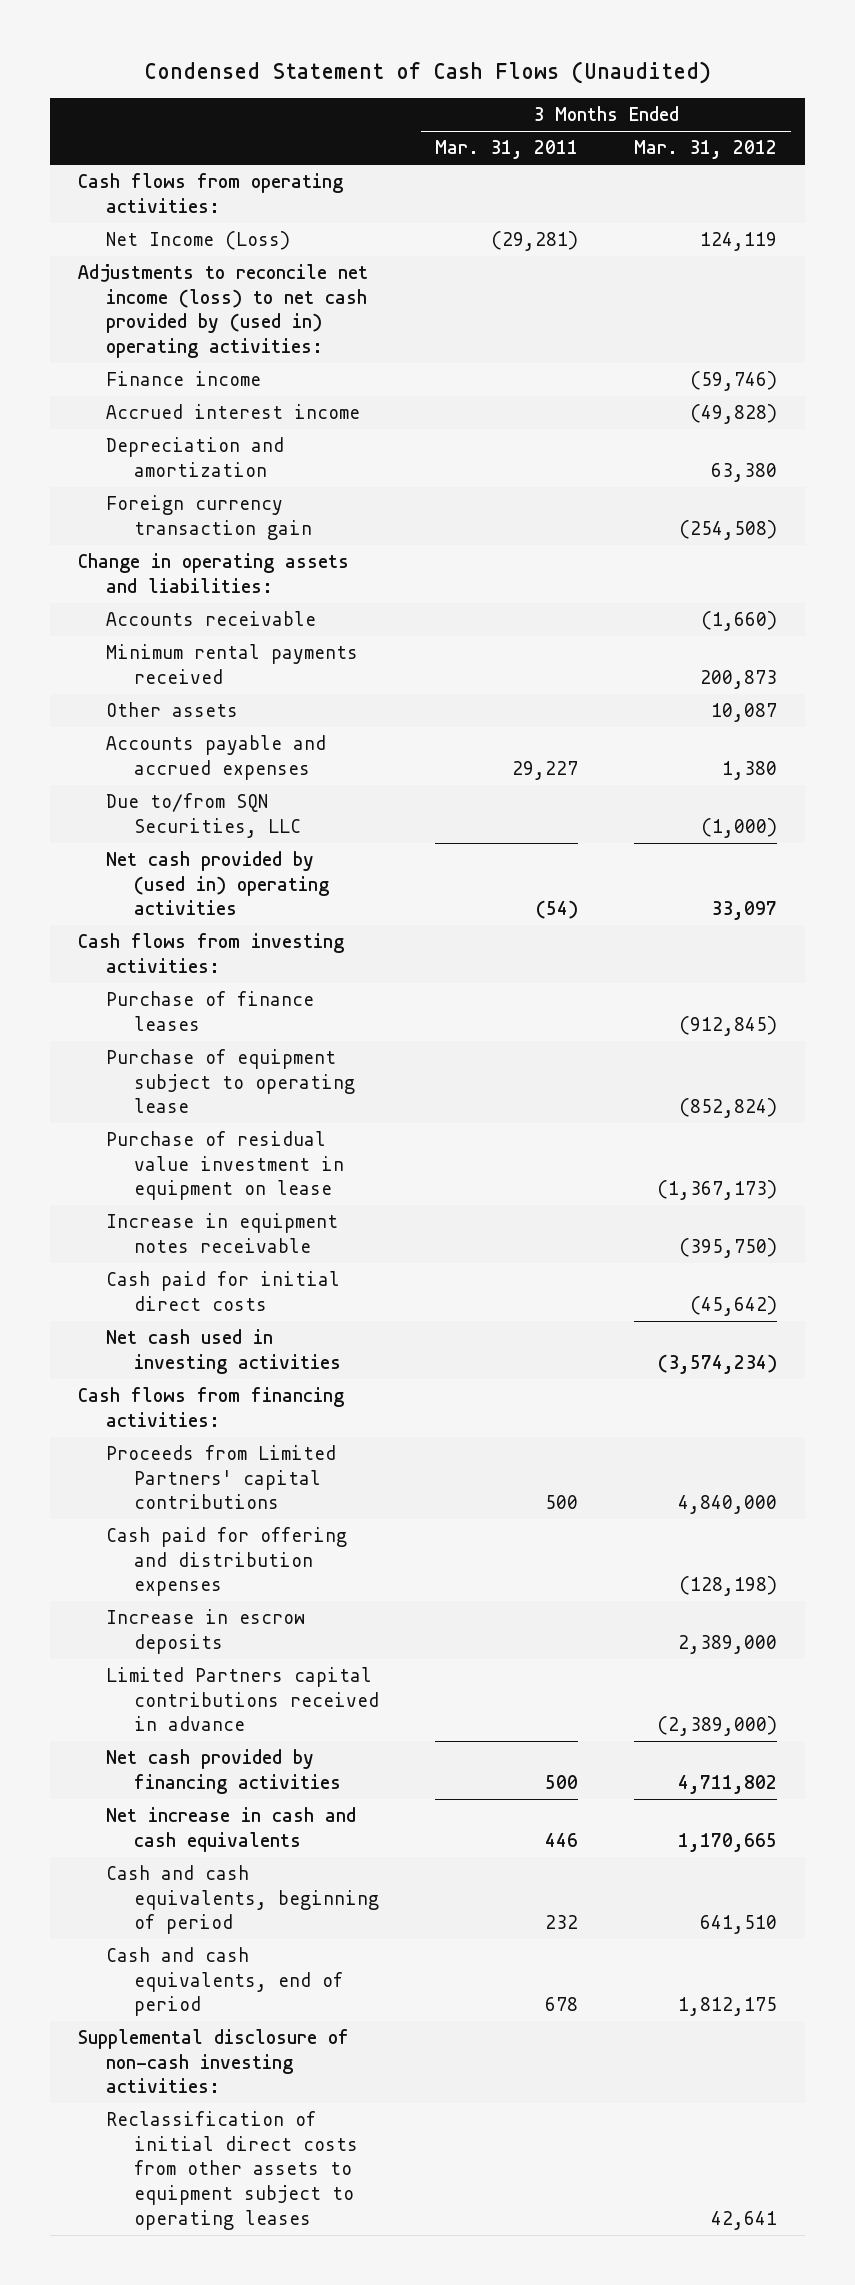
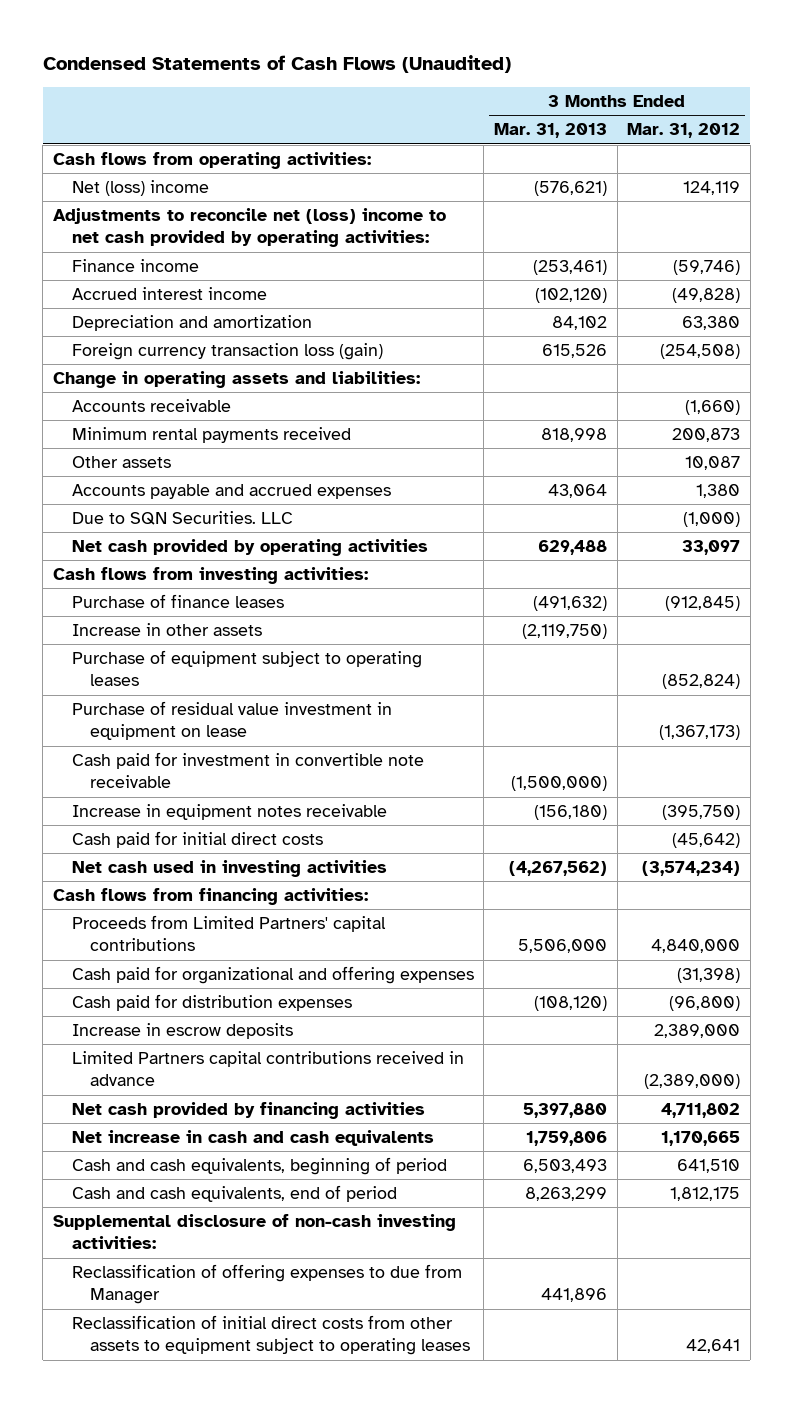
[143,61,711,85] Condensed Statement of Cash Flows (Unaudited) -> [42,54,511,73] Condensed Statements of Cash Flows (Unaudited)
[435,140,579,160] Mar. 31, 2011 -> none
none -> [493,123,607,139] Mar. 31, 2013
[105,230,290,250] Net Income (Loss) -> [71,180,209,197] Net (loss) income
[77,263,368,358] Adjustments to reconcile net income (loss) to net cash provided by (used in) operating activities: -> [53,208,447,248] Adjustments to reconcile net (loss) income to net cash provided by operating activities:
[105,494,312,540] Foreign currency transaction gain -> [71,343,383,361] Foreign currency transaction loss (gain)
[105,792,301,838] Due to/from SQN Securities, LLC -> [71,511,293,526] Due to SQN Securities. LLC
[105,850,329,916] Net cash provided by (used in) operating activities -> [71,539,428,557] Net cash provided by operating activities
none -> [71,623,262,637] Increase in other assets
[105,1048,355,1114] Purchase of equipment subject to operating lease -> [71,650,422,687] Purchase of equipment subject to operating leases
none -> [71,752,424,789] Cash paid for investment in convertible note receivable
[105,1526,347,1597] Cash paid for offering and distribution expenses -> [71,966,474,985] Cash paid for organizational and offering expenses
[679,1576,778,1597] (128,198) -> [677,968,741,984] (31,398)
none -> [71,994,352,1012] Cash paid for distribution expenses
none -> [71,1264,462,1305] Reclassification of offering expenses to due from Manager

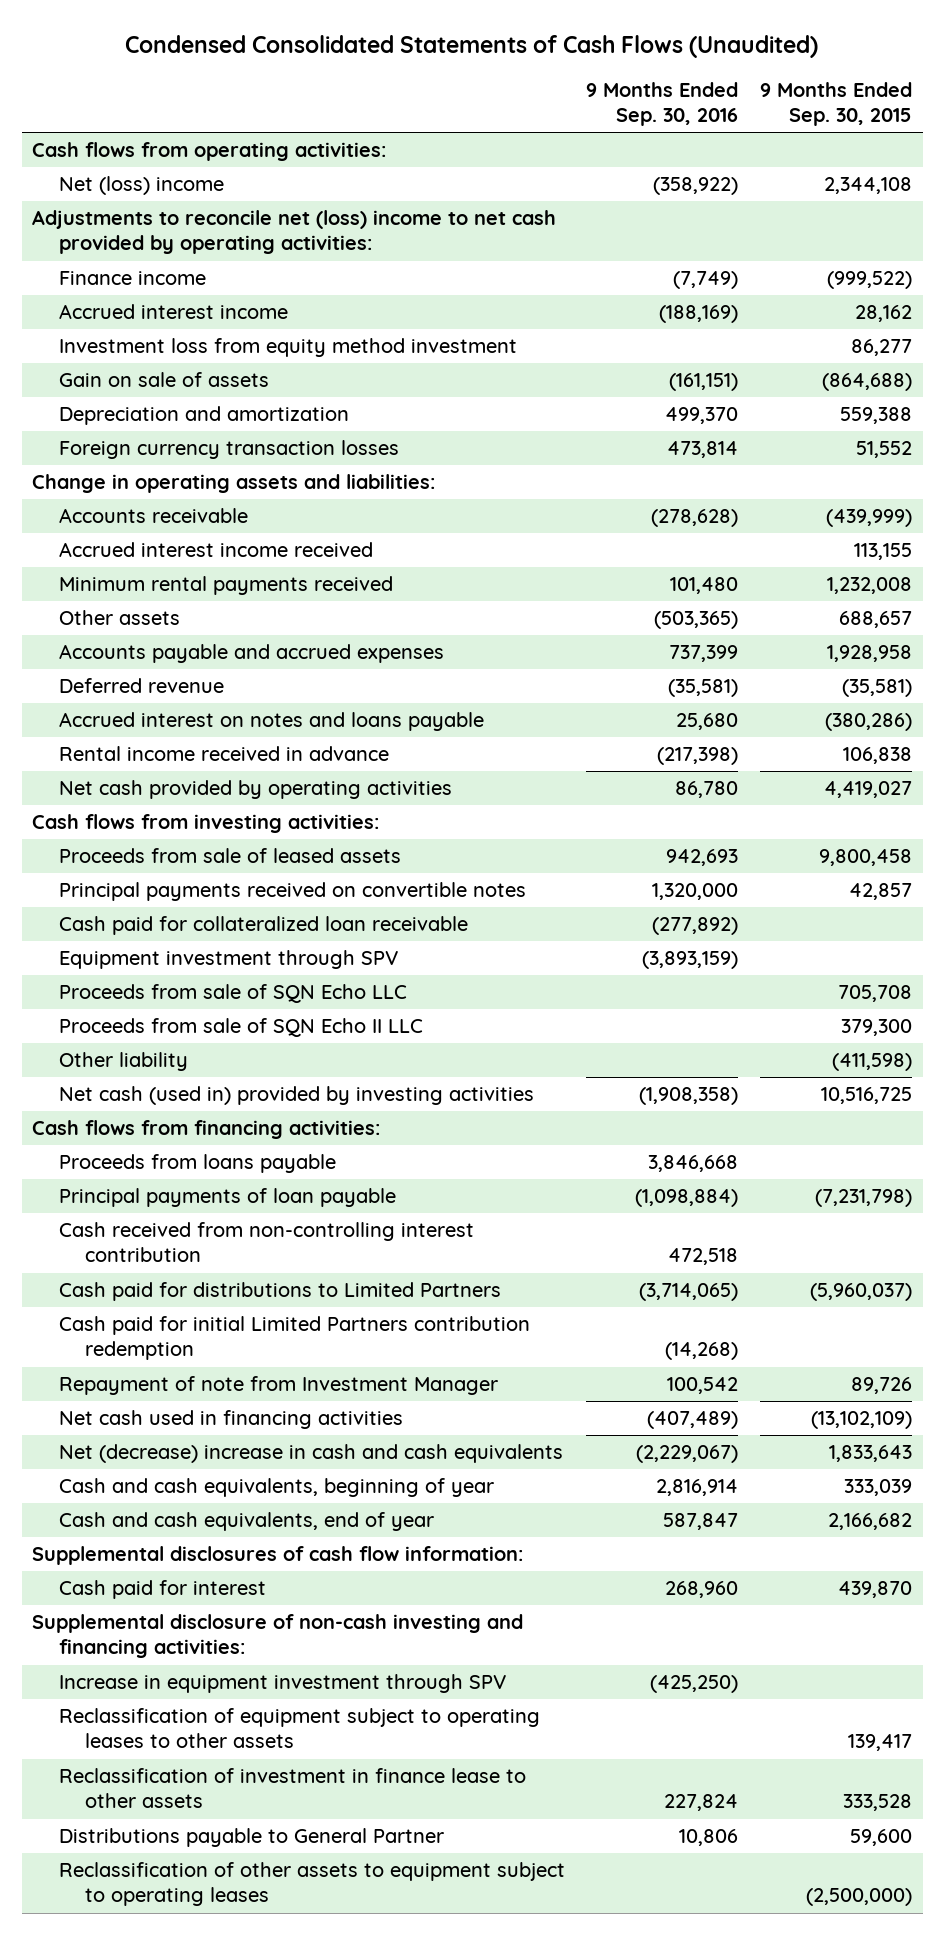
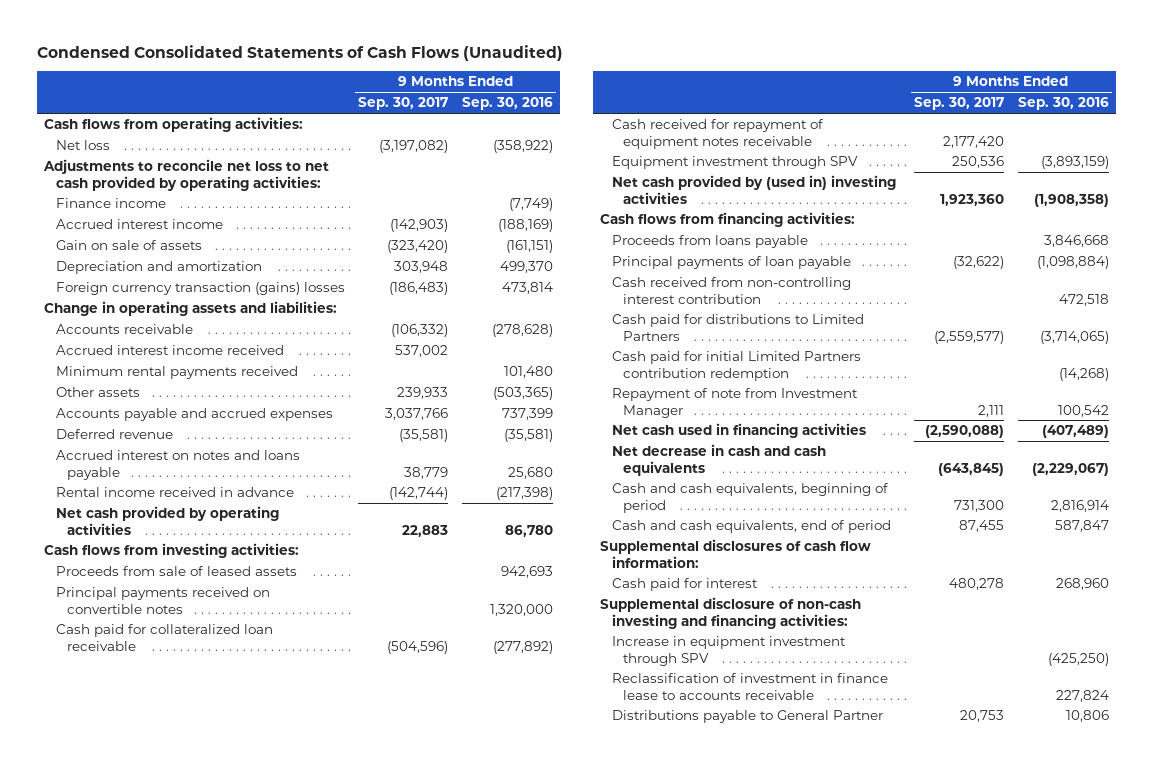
[760,82,913,127] 9 Months Ended Sep. 30, 2015 -> none
none -> [358,97,449,111] Sep. 30, 2017
[58,176,224,196] Net (loss) income -> [55,140,110,151] Net loss
[32,210,557,255] Adjustments to reconcile net (loss) income to net cash provided by operating activities: -> [43,159,330,191] Adjustments to reconcile net loss to net cash provided by operating activities:
[58,338,517,358] Investment loss from equity method investment -> none
[58,440,399,460] Foreign currency transaction losses -> [55,282,345,296] Foreign currency transaction (gains) losses
none -> [611,119,824,149] Cash received for repayment of equipment notes receivable
[58,984,407,1004] Proceeds from sale of SQN Echo LLC -> none
[58,1018,423,1038] Proceeds from sale of SQN Echo II LLC -> none
[58,1052,188,1072] Other liability -> none
[58,1086,534,1106] Net cash (used in) provided by investing activities -> [611,175,896,204] Net cash provided by (used in) investing activities
[58,1444,563,1464] Net (decrease) increase in cash and cash equivalents -> [611,444,826,476] Net decrease in cash and cash equivalents
[58,1478,494,1498] Cash and cash equivalents, beginning of year -> [611,483,889,513] Cash and cash equivalents, beginning of period
[58,1512,434,1532] Cash and cash equivalents, end of year -> [611,520,891,534] Cash and cash equivalents, end of period
[58,1708,540,1749] Reclassification of equipment subject to operating leases to other assets -> none
[58,1768,526,1809] Reclassification of investment in finance lease to other assets -> [611,673,888,700] Reclassification of investment in finance lease to accounts receivable
[58,1862,565,1907] Reclassification of other assets to equipment subject to operating leases -> none

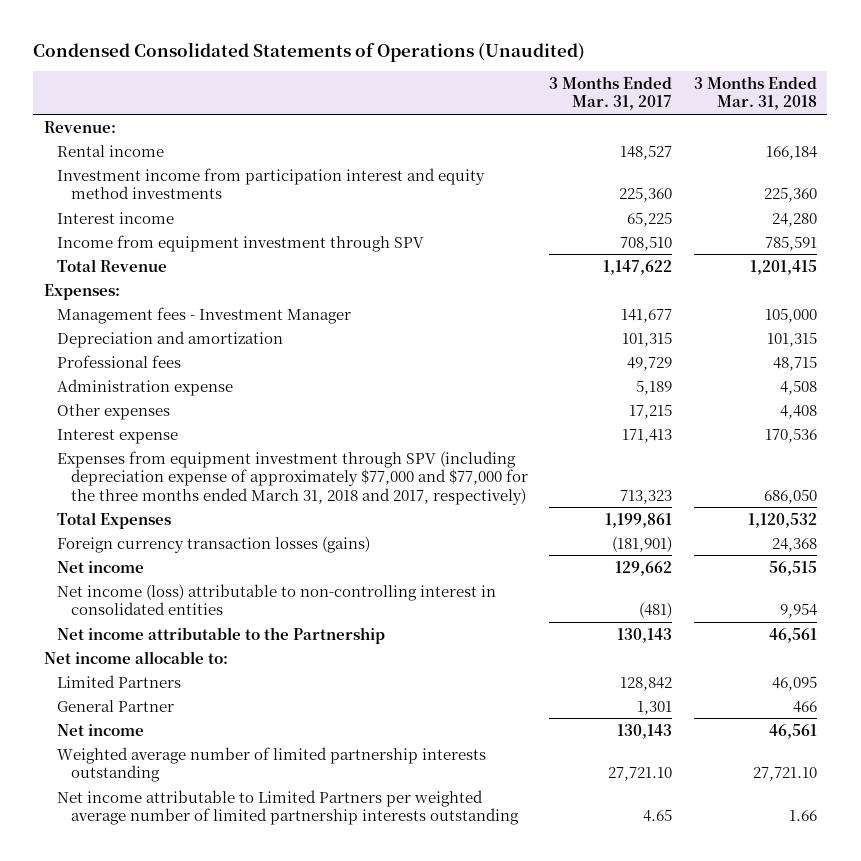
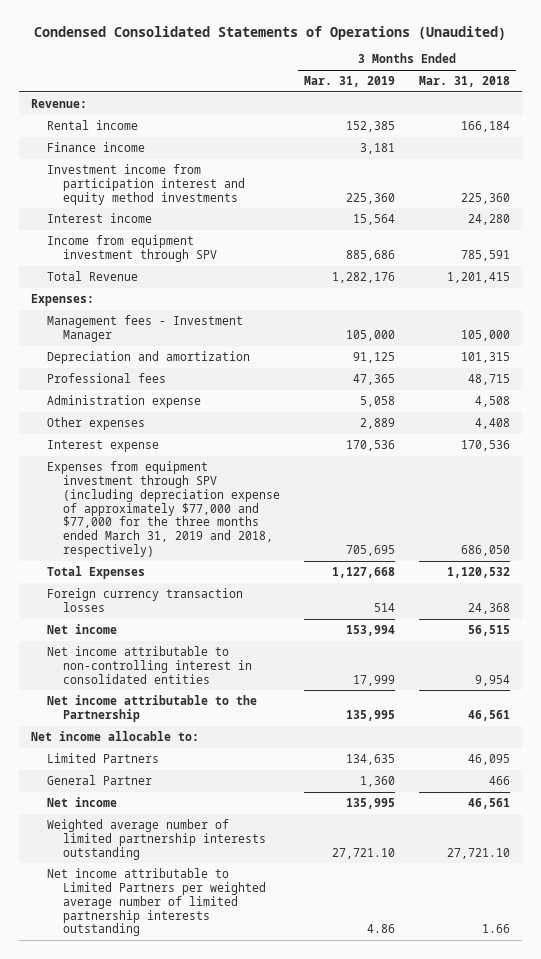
[549,75,673,111] 3 Months Ended Mar. 31, 2017 -> none
none -> [304,76,396,88] Mar. 31, 2019
none -> [46,142,145,153] Finance income
[57,450,528,505] Expenses from equipment investment through SPV (including depreciation expense of approximately $77,000 and $77,000 for the three months ended March 31, 2018 and 2017, respectively) -> [46,461,281,558] Expenses from equipment investment through SPV (including depreciation expense of approximately $77,000 and $77,000 for the three months ended March 31, 2019 and 2018, respectively)
[57,535,371,553] Foreign currency transaction losses (gains) -> [46,588,243,612] Foreign currency transaction losses
[57,583,497,616] Net income (loss) attributable to non-controlling interest in consolidated entities -> [46,646,253,684] Net income attributable to non-controlling interest in consolidated entities

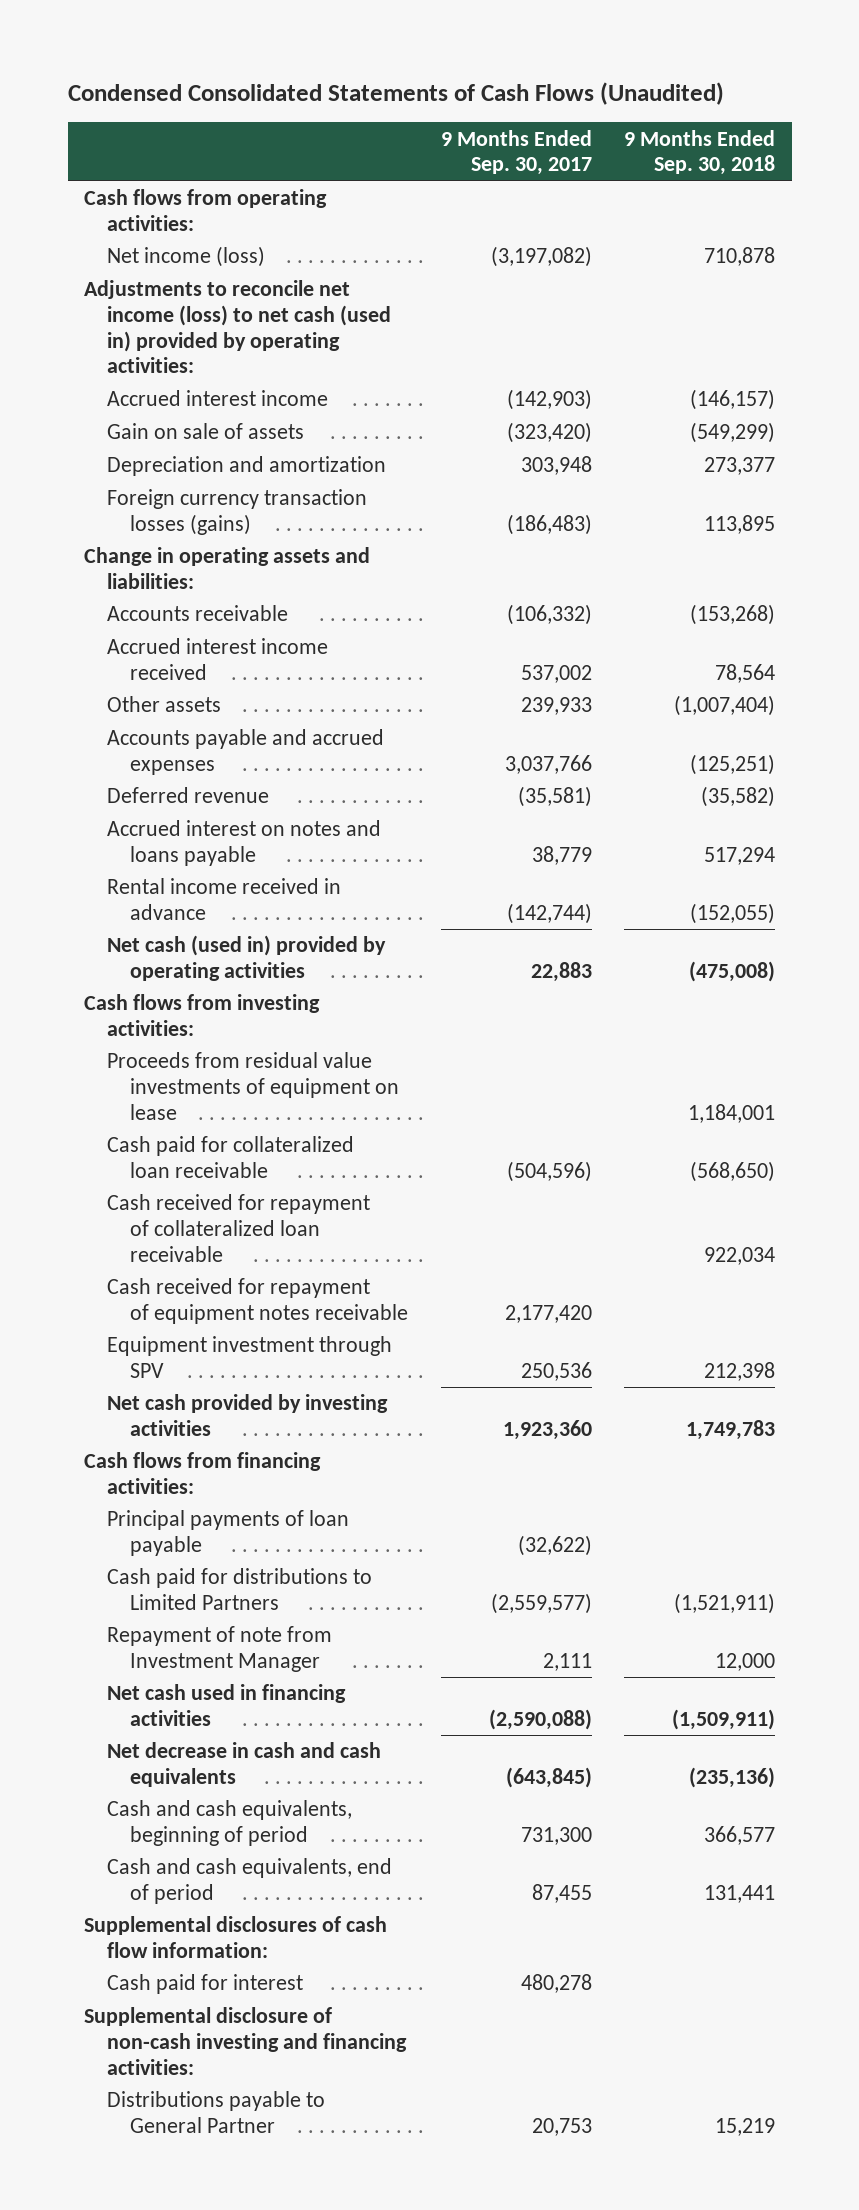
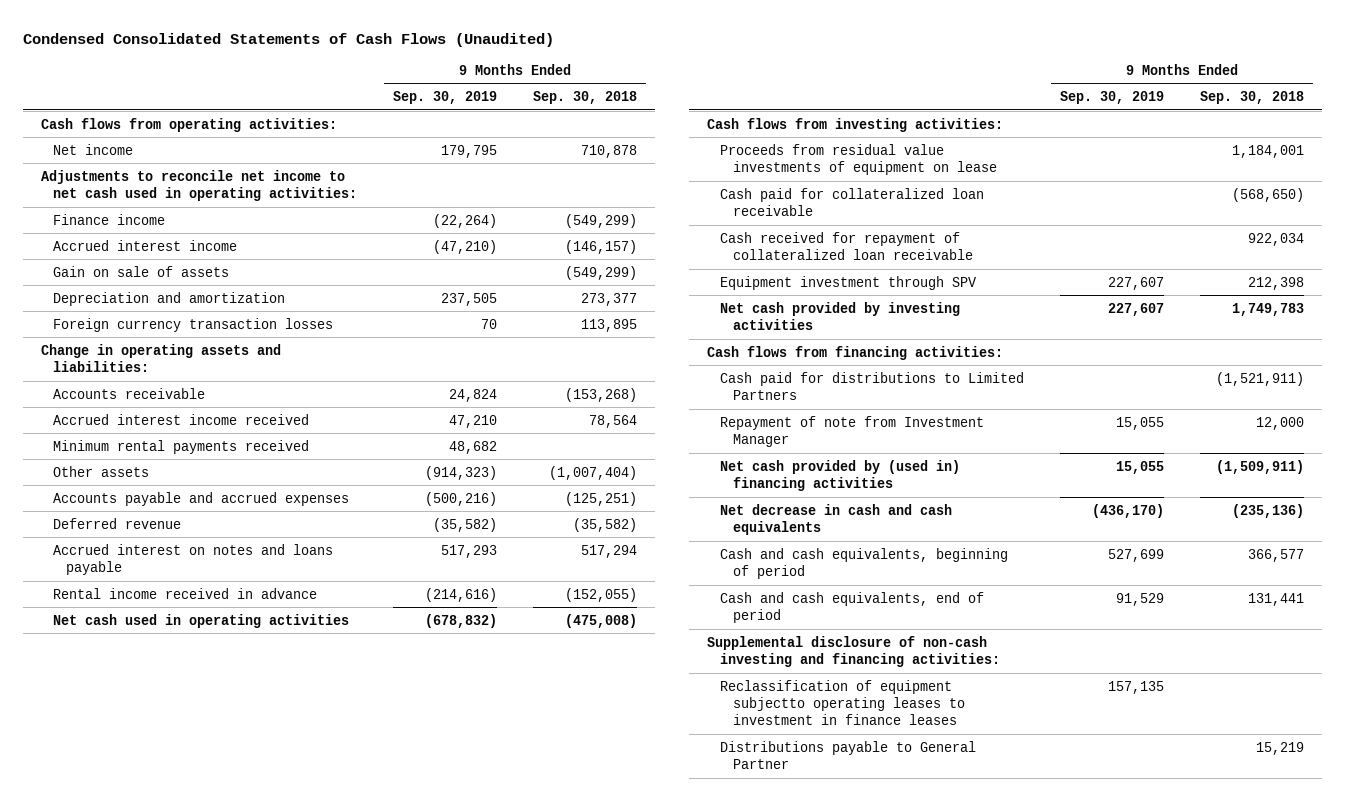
[440,129,592,176] 9 Months Ended Sep. 30, 2017 -> none
none -> [393,91,498,105] Sep. 30, 2019
[106,246,265,268] Net income (loss) -> [53,143,134,155] Net income
[83,280,391,374] Adjustments to reconcile net income (loss) to net cash (used in) provided by operating activities: -> [40,169,358,201] Adjustments to reconcile net income to net cash used in operating activities:
none -> [53,213,166,225] Finance income
[106,489,367,535] Foreign currency transaction losses (gains) -> [53,317,334,332] Foreign currency transaction losses
none -> [53,439,310,454] Minimum rental payments received
[106,935,386,981] Net cash (used in) provided by operating activities -> [53,613,350,628] Net cash used in operating activities
[106,1278,408,1324] Cash received for repayment of equipment notes receivable -> none
[106,1510,349,1556] Principal payments of loan payable -> none
[106,1684,346,1726] Net cash used in financing activities -> [720,459,961,491] Net cash provided by (used in) financing activities
[83,1916,387,1958] Supplemental disclosures of cash flow information: -> none
[106,1974,303,1995] Cash paid for interest -> none
none -> [720,679,965,726] Reclassification of equipment subjectto operating leases to investment in finance leases

